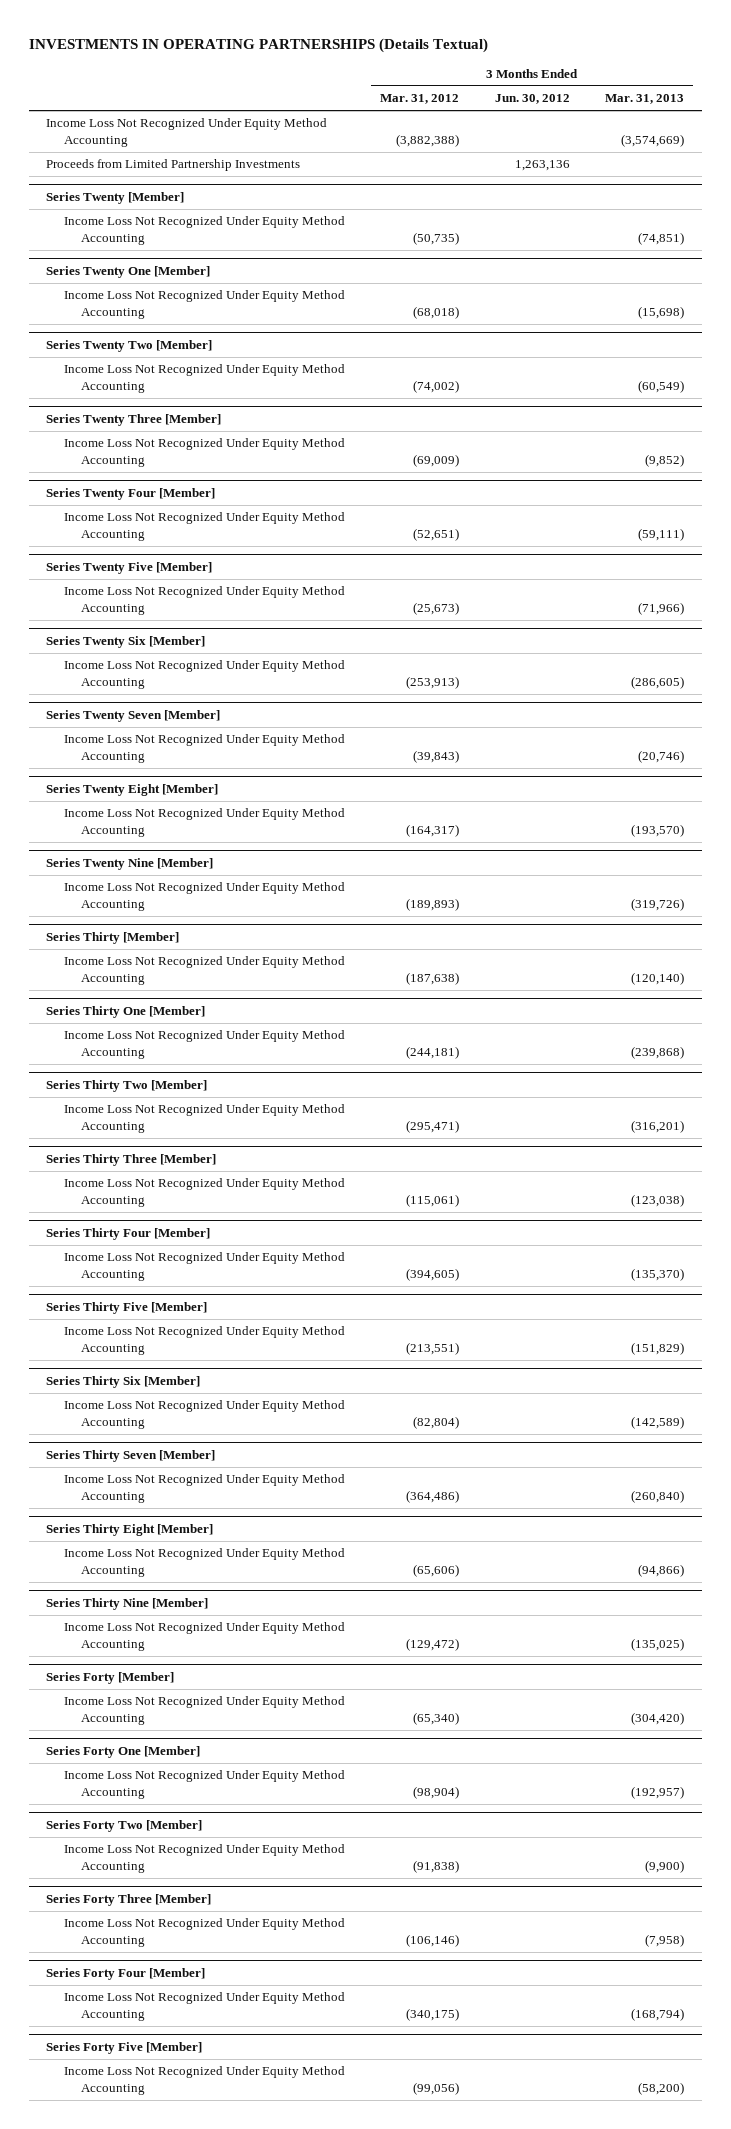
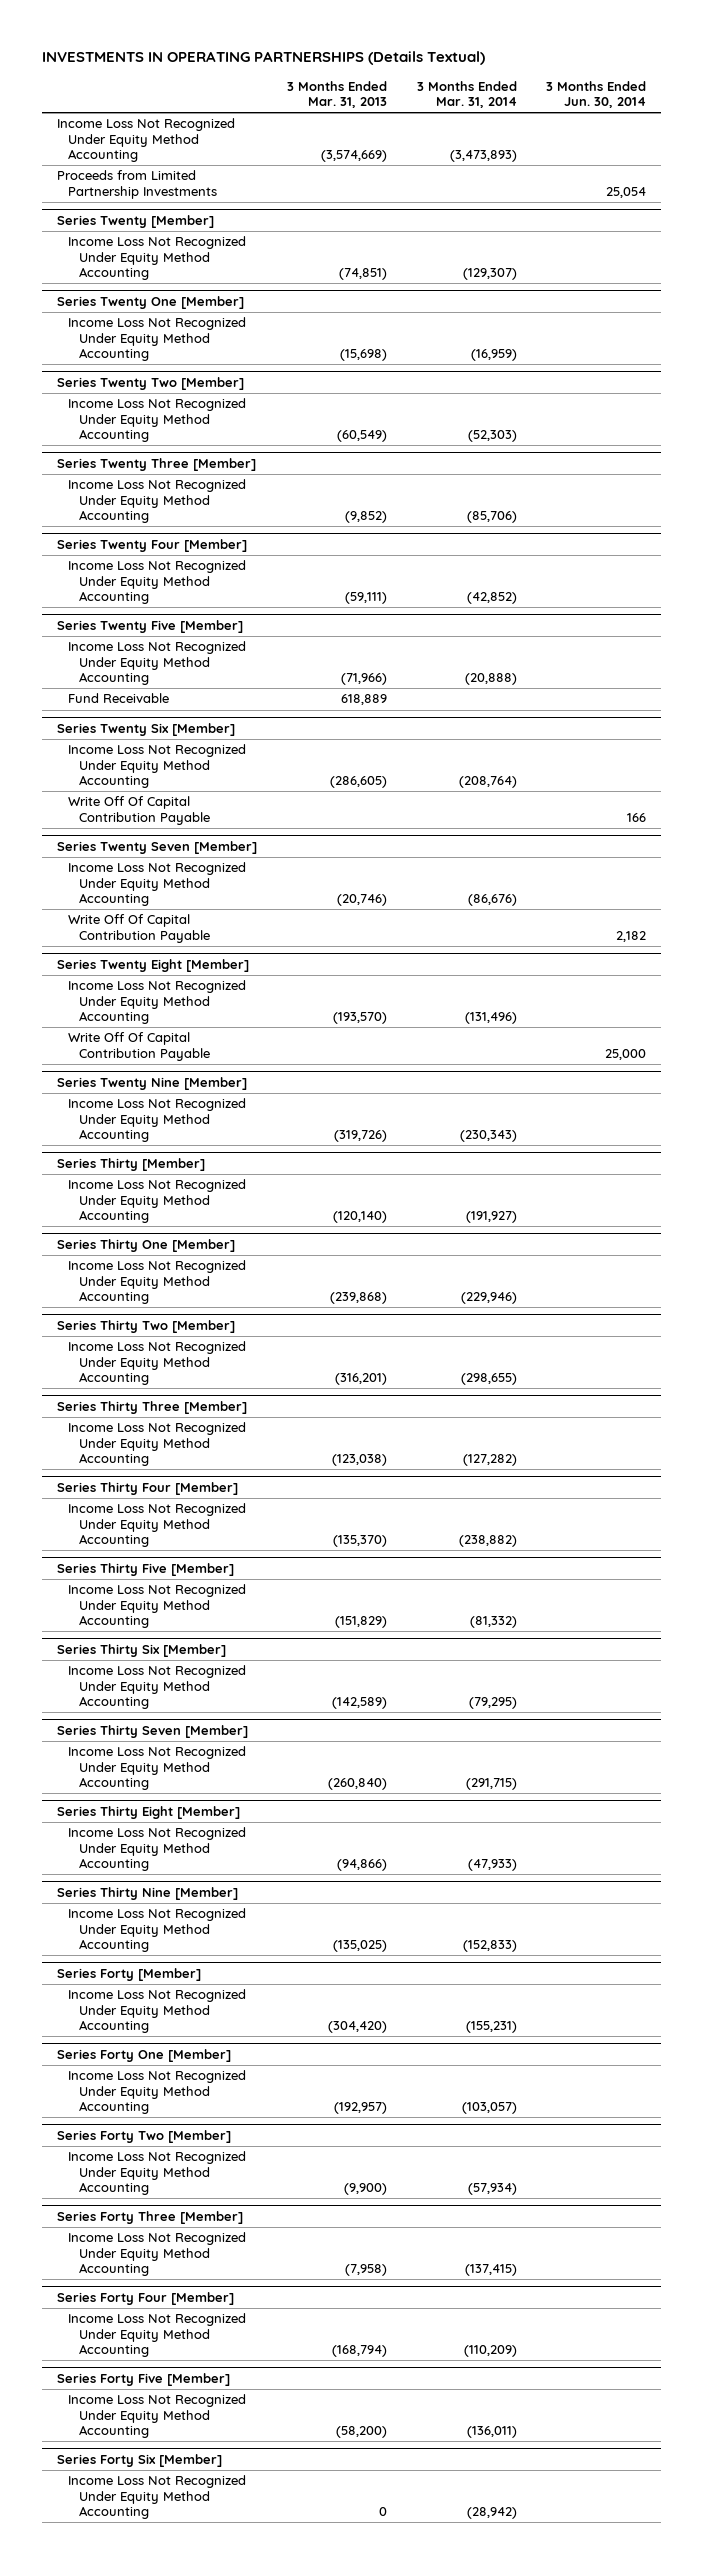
[380,94,460,105] Mar. 31, 2012 -> none
[494,94,570,105] Jun. 30, 2012 -> none
none -> [416,80,517,108] 3 Months Ended Mar. 31, 2014
none -> [546,80,647,108] 3 Months Ended Jun. 30, 2014
none -> [68,693,170,704] Fund Receivable
none -> [68,796,211,825] Write Off Of Capital Contribution Payable
none -> [68,914,211,943] Write Off Of Capital Contribution Payable
none -> [68,1032,211,1061] Write Off Of Capital Contribution Payable
none -> [56,2454,222,2468] Series Forty Six [Member]
none -> [68,2475,247,2520] Income Loss Not Recognized Under Equity Method Accounting

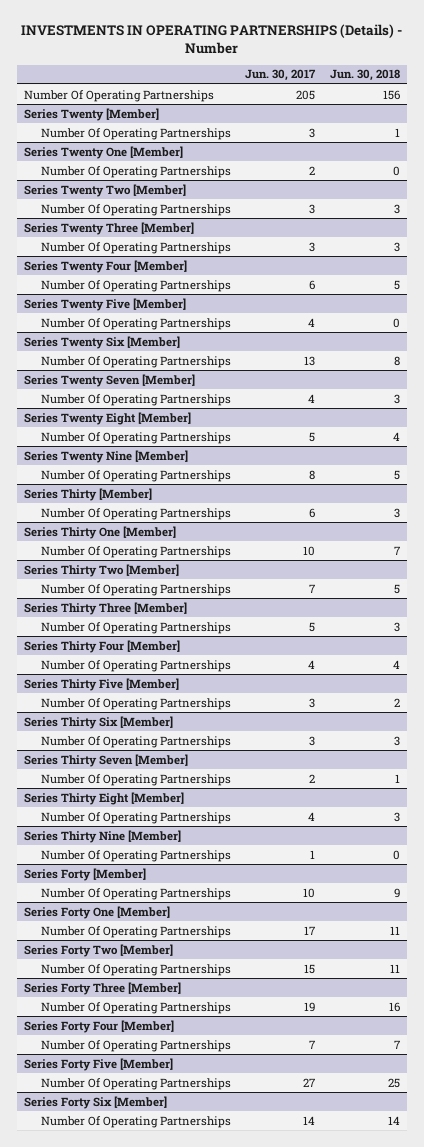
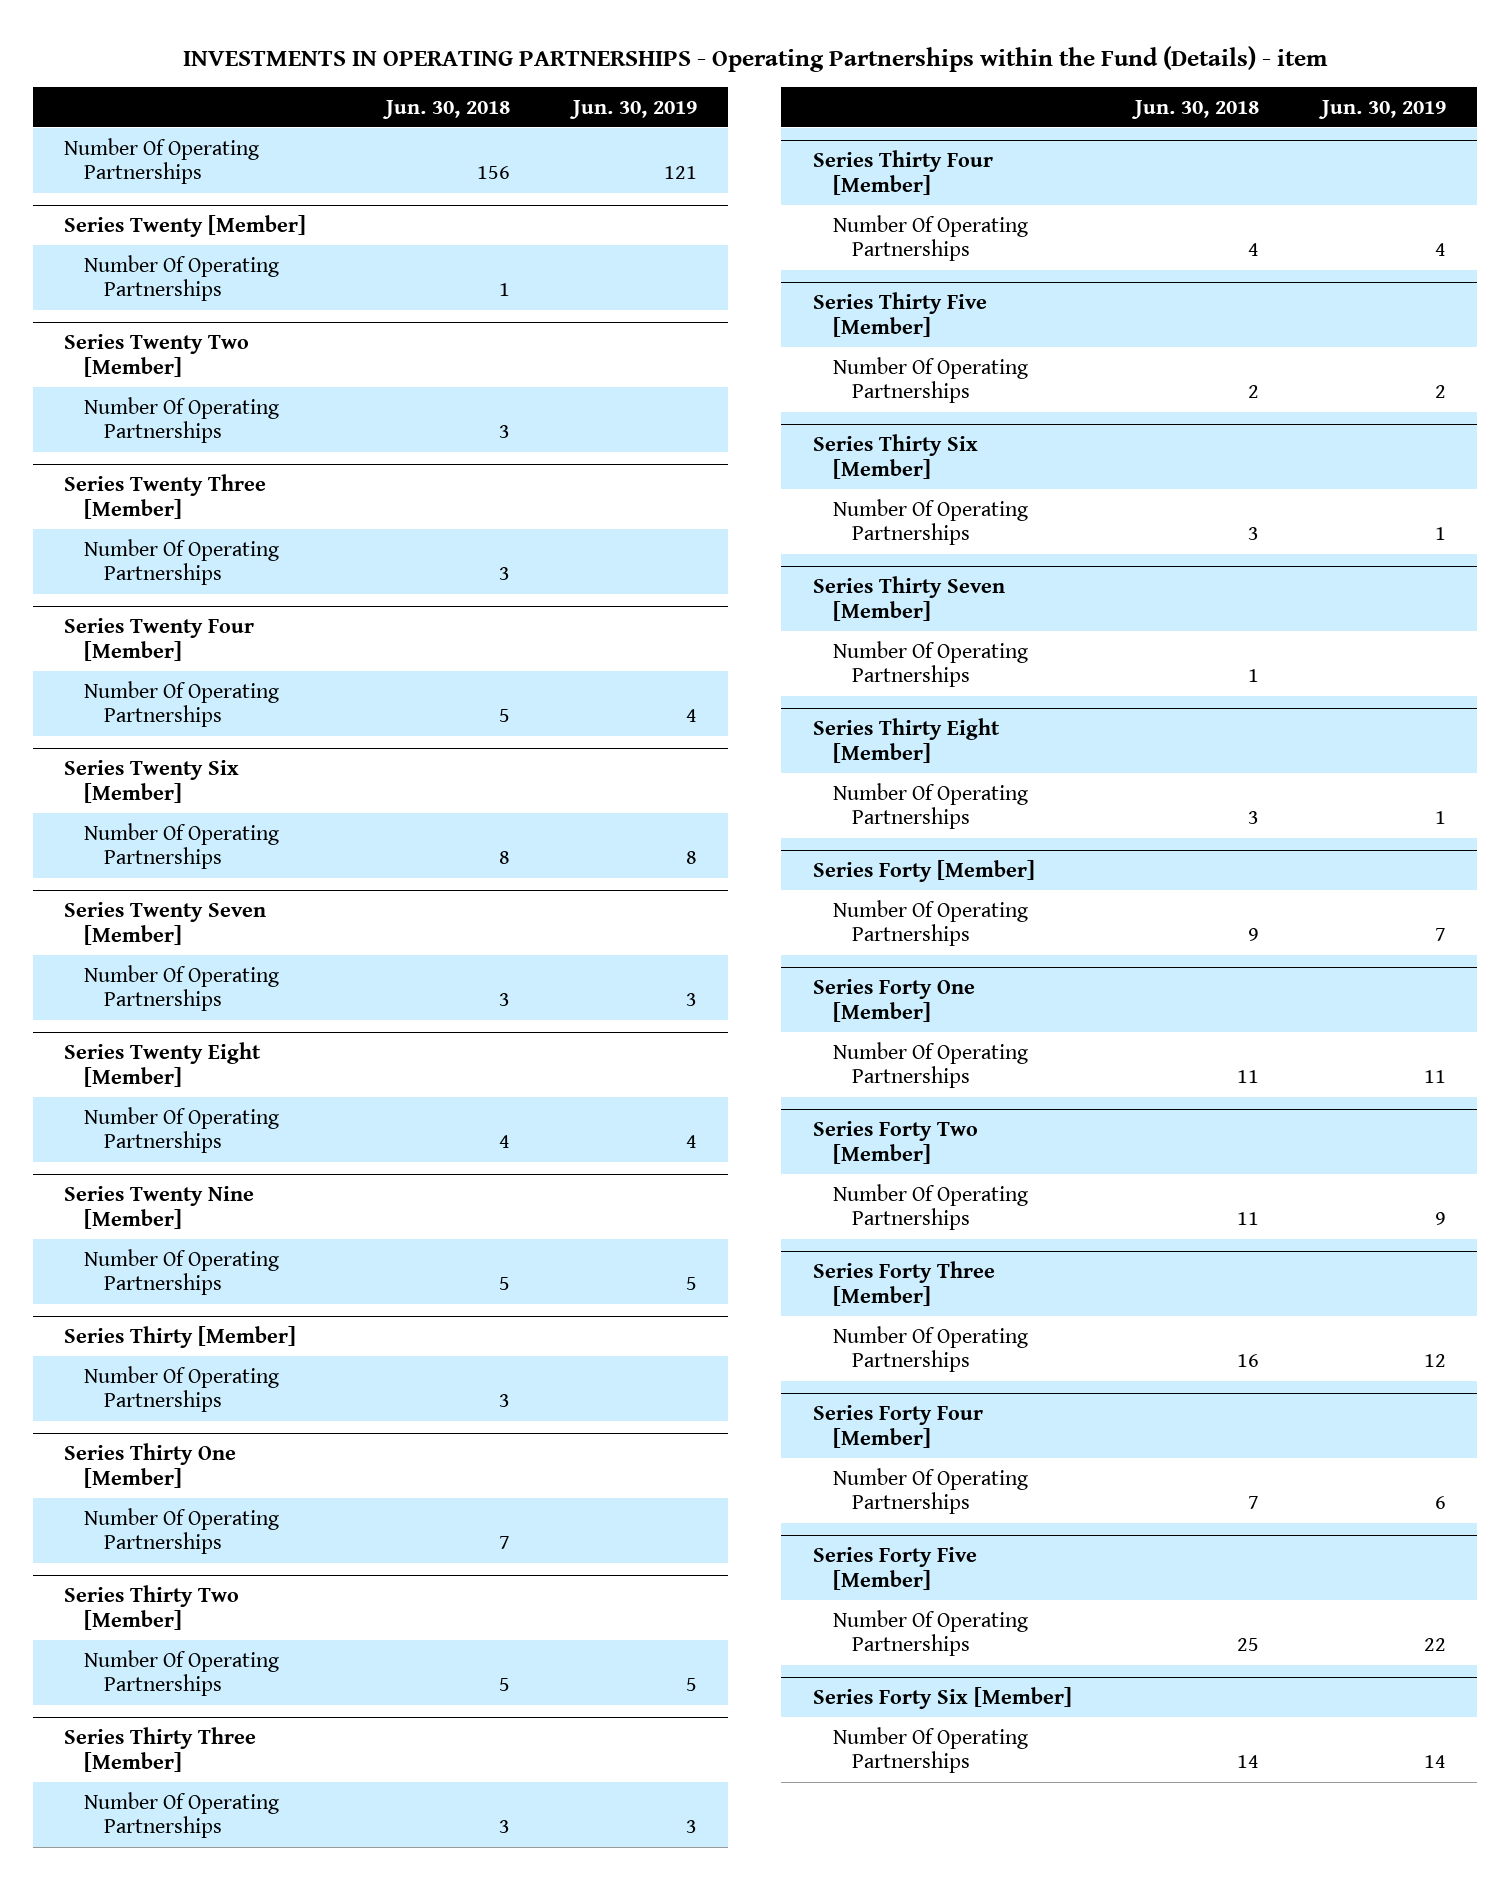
[20,24,402,54] INVESTMENTS IN OPERATING PARTNERSHIPS (Details) - Number -> [182,45,1328,72] INVESTMENTS IN OPERATING PARTNERSHIPS - Operating Partnerships within the Fund (Details) - item
[245,69,317,82] Jun. 30, 2017 -> none
none -> [568,99,697,119] Jun. 30, 2019
[24,145,184,159] Series Twenty One [Member] -> none
[40,165,231,178] Number Of Operating Partnerships -> none
[24,297,187,311] Series Twenty Five [Member] -> none
[40,317,231,330] Number Of Operating Partnerships -> none
[24,829,182,843] Series Thirty Nine [Member] -> none
[40,849,231,862] Number Of Operating Partnerships -> none

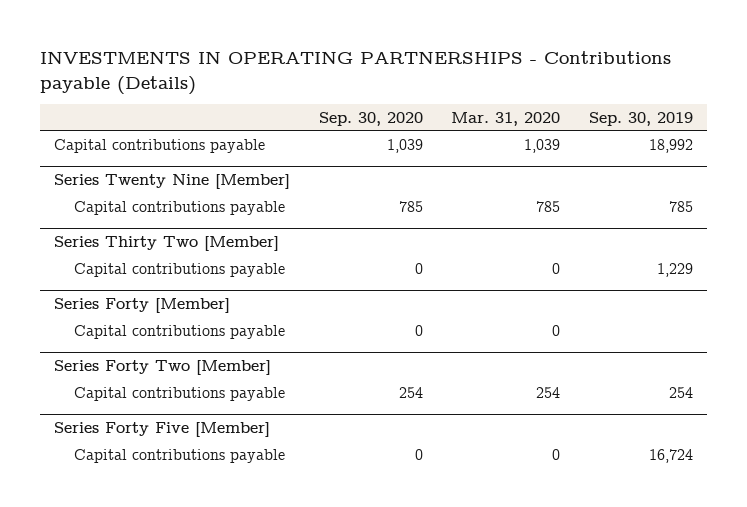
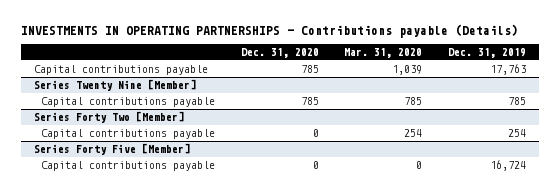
[318,111,423,126] Sep. 30, 2020 -> none
[588,111,693,126] Sep. 30, 2019 -> none
none -> [240,47,319,58] Dec. 31, 2020
none -> [447,47,526,58] Dec. 31, 2019
[53,236,279,252] Series Thirty Two [Member] -> none
[74,262,286,277] Capital contributions payable -> none
[53,298,230,314] Series Forty [Member] -> none
[74,324,286,339] Capital contributions payable -> none

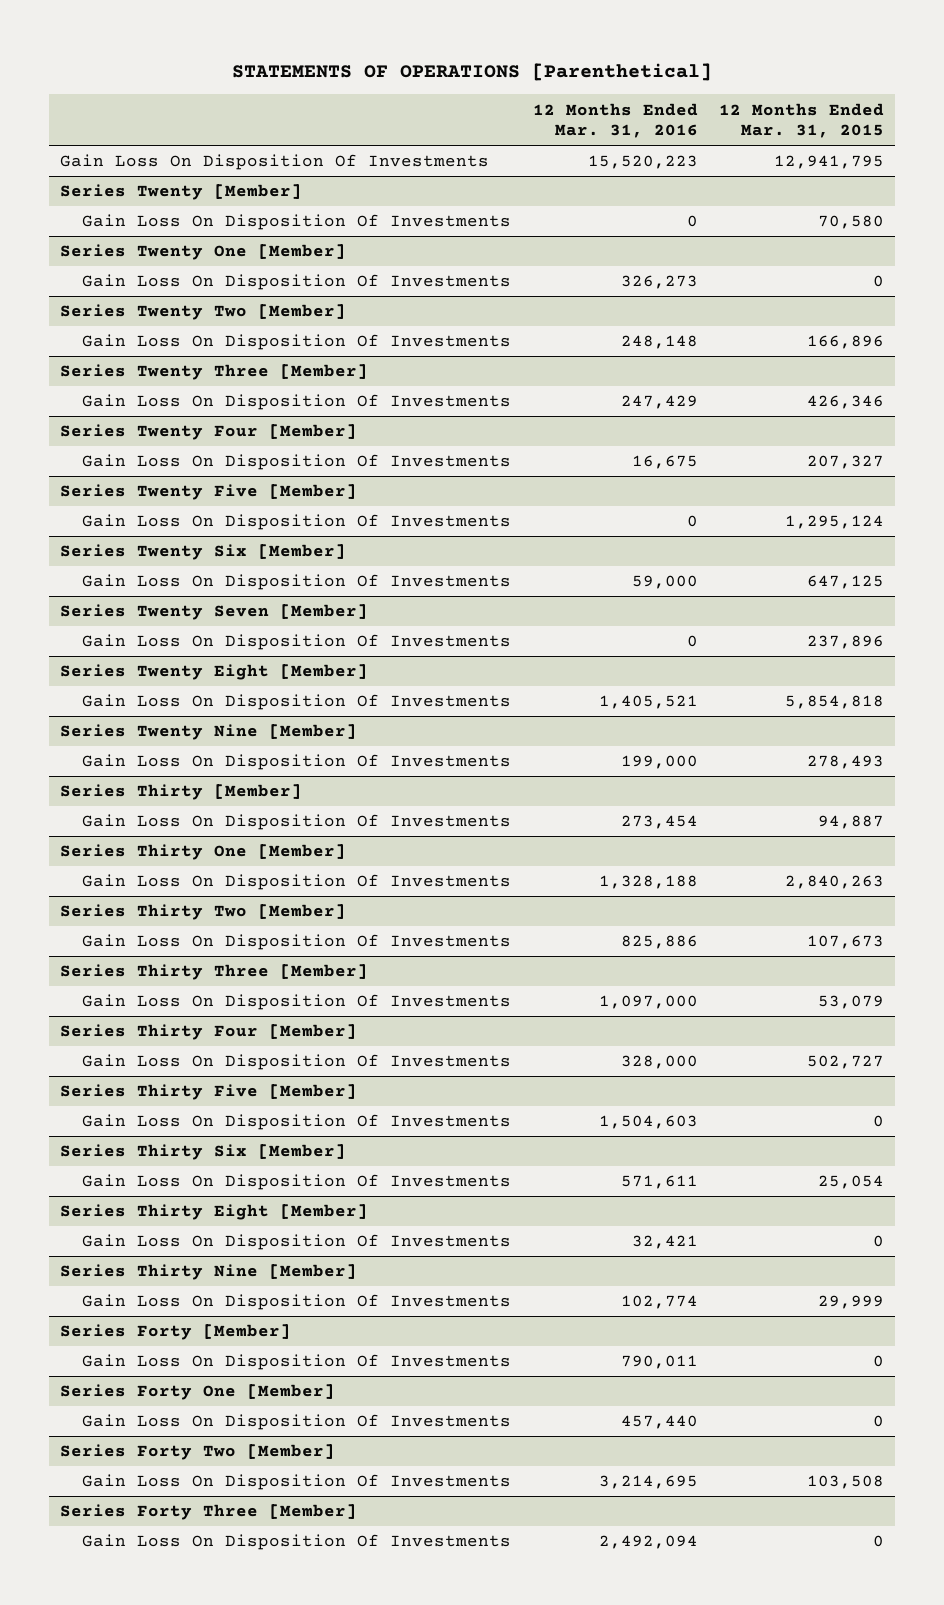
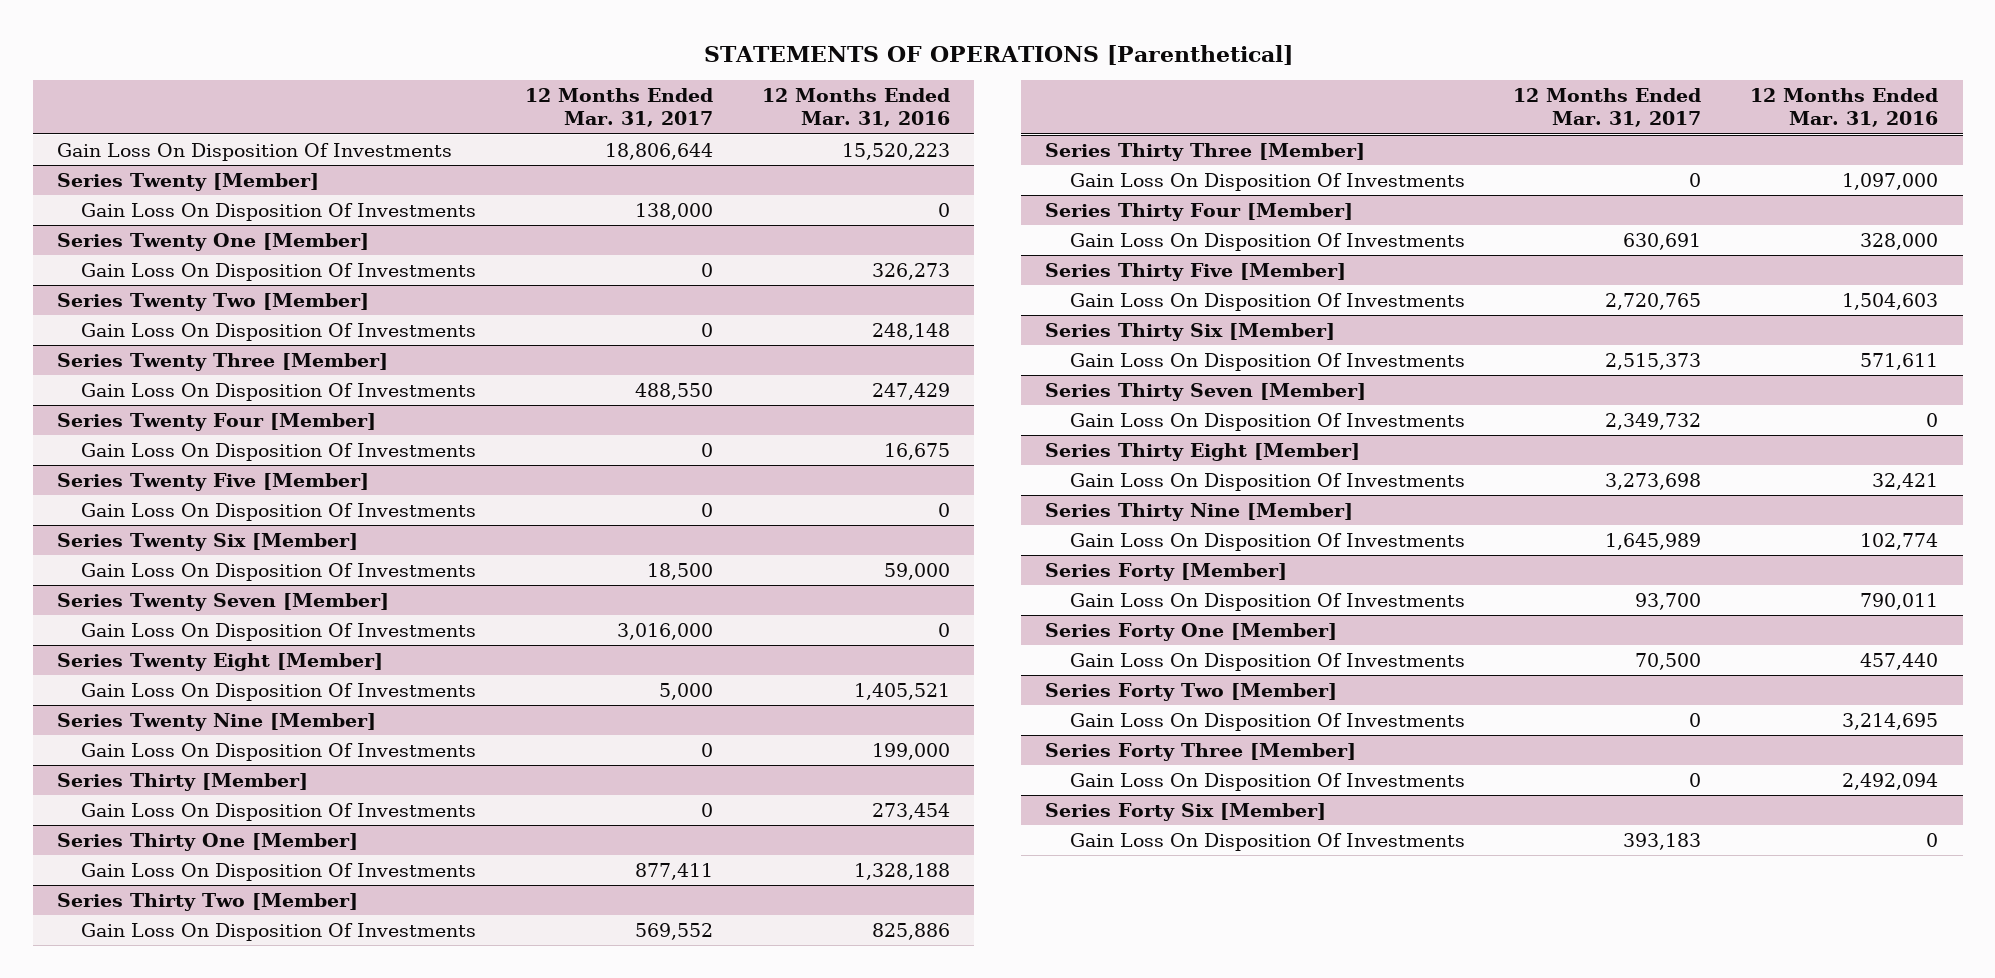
[719,102,885,139] 12 Months Ended Mar. 31, 2015 -> none
none -> [525,87,714,128] 12 Months Ended Mar. 31, 2017
none -> [1045,382,1367,401] Series Thirty Seven [Member]
none -> [1069,412,1465,431] Gain Loss On Disposition Of Investments
none -> [1045,802,1327,821] Series Forty Six [Member]
none -> [1069,832,1465,851] Gain Loss On Disposition Of Investments

